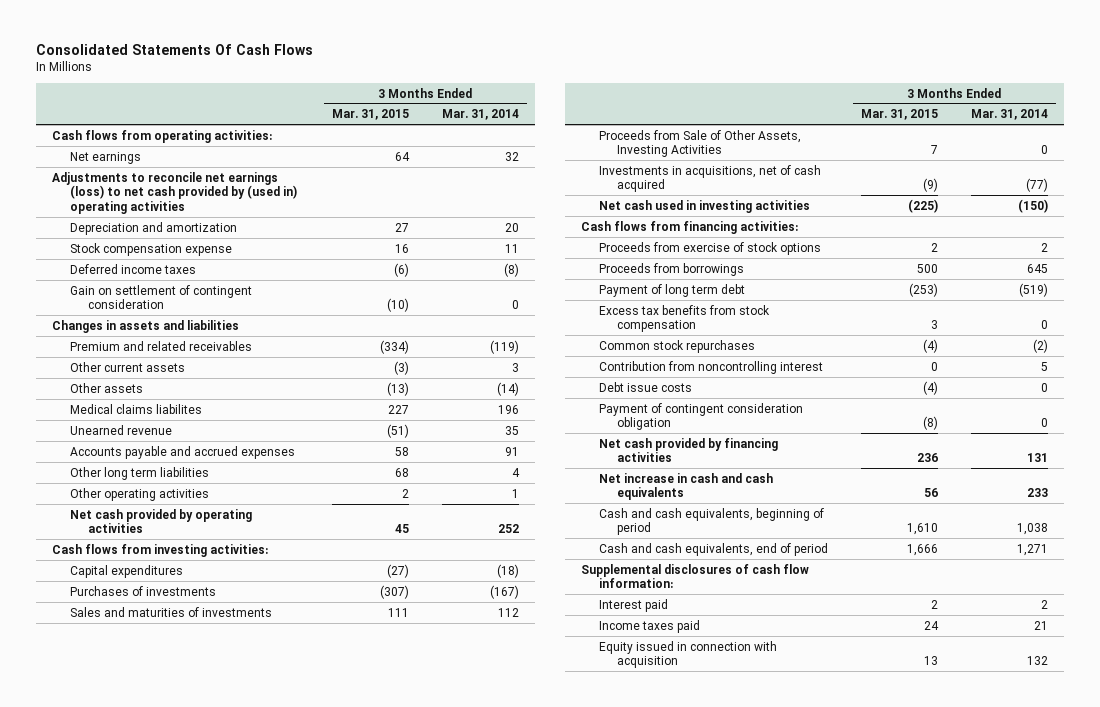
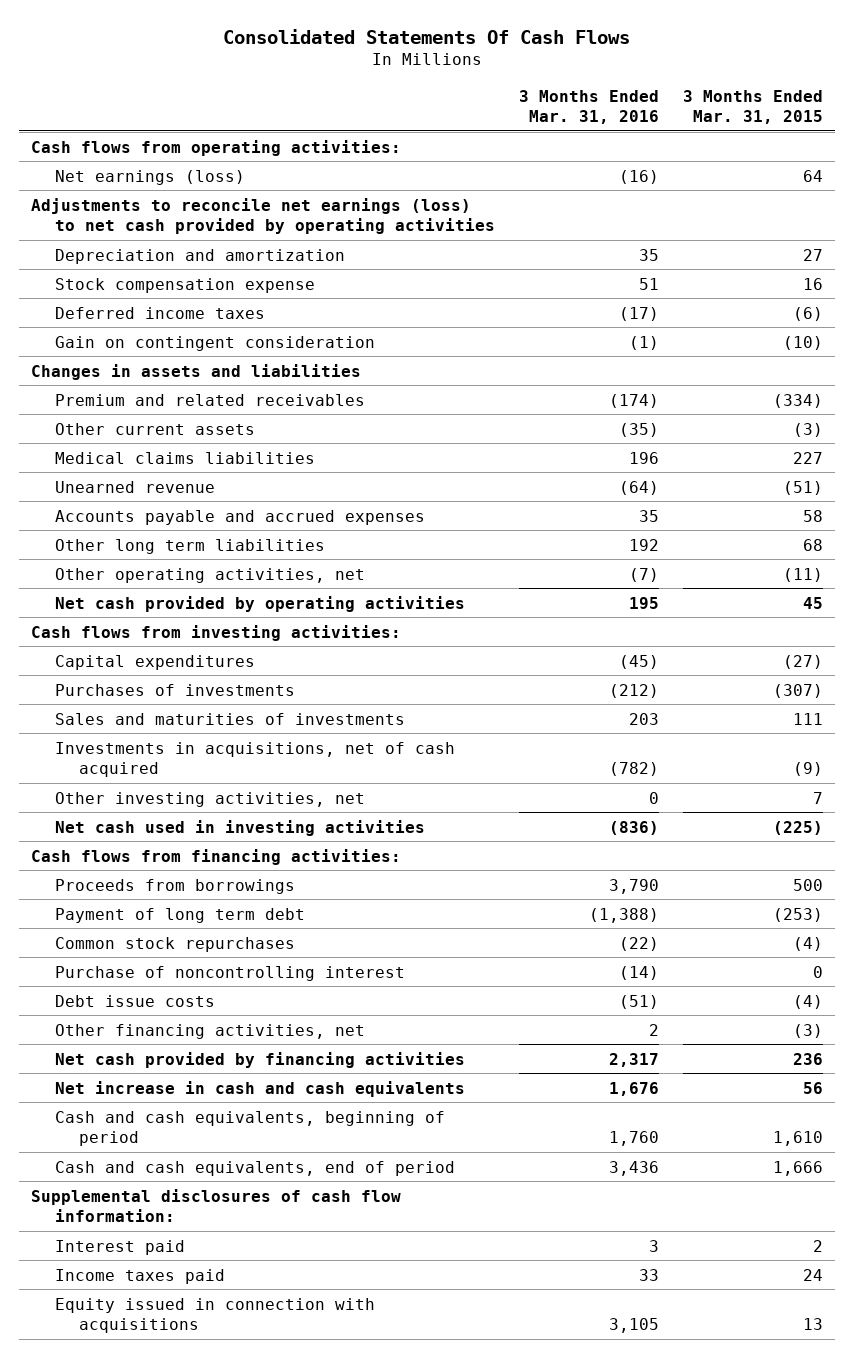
[441,109,519,121] Mar. 31, 2014 -> none
none -> [519,89,660,124] 3 Months Ended Mar. 31, 2016
[70,151,142,164] Net earnings -> [55,169,246,185] Net earnings (loss)
[52,171,298,214] Adjustments to reconcile net earnings (loss) to net cash provided by (used in) operating activities -> [30,197,496,234] Adjustments to reconcile net earnings (loss) to net cash provided by operating activities
[70,284,253,310] Gain on settlement of contingent consideration -> [55,335,376,351] Gain on contingent consideration
[70,382,144,393] Other assets -> none
[70,403,203,414] Medical claims liabilites -> [55,451,316,464] Medical claims liabilities
[70,487,210,501] Other operating activities -> [55,567,366,583] Other operating activities, net
[401,488,409,498] 2 -> [783,567,824,582] (11)
[599,129,802,158] Proceeds from Sale of Other Assets, Investing Activities -> none
none -> [55,791,366,807] Other investing activities, net
[599,241,822,255] Proceeds from exercise of stock options -> none
[599,304,771,333] Excess tax benefits from stock compensation -> none
[599,360,824,374] Contribution from noncontrolling interest -> none
none -> [55,965,406,981] Purchase of noncontrolling interest
[599,402,804,431] Payment of contingent consideration obligation -> none
none -> [55,1023,366,1039] Other financing activities, net
[599,640,778,669] Equity issued in connection with acquisition -> [55,1297,376,1333] Equity issued in connection with acquisitions

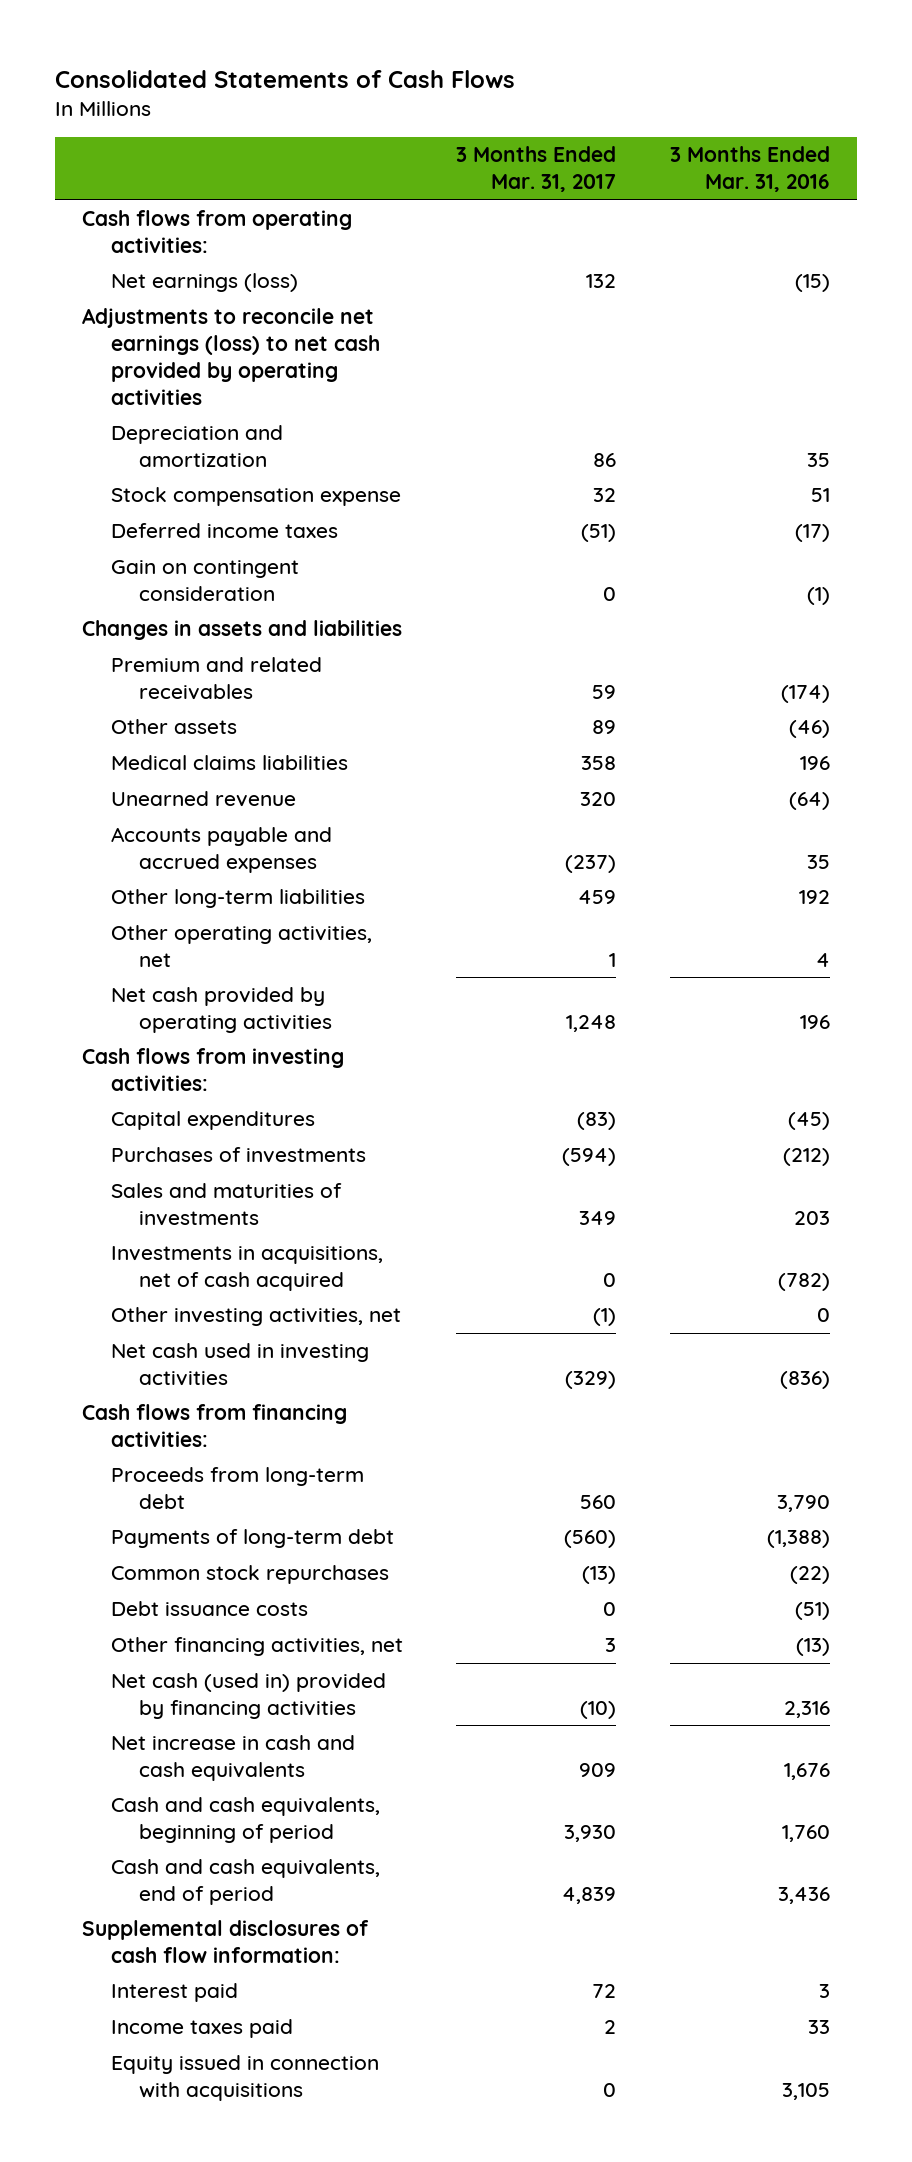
[223,28,631,44] Consolidated Statements Of Cash Flows -> [55,69,516,88] Consolidated Statements of Cash Flows
[683,89,824,124] 3 Months Ended Mar. 31, 2015 -> none
none -> [456,146,617,193] 3 Months Ended Mar. 31, 2017
[619,169,660,184] (16) -> [794,274,830,293] (15)
[55,422,256,435] Other current assets -> [110,719,237,735] Other assets
[619,422,660,437] (35) -> [788,720,830,739] (46)
[55,538,326,554] Other long term liabilities -> [110,889,365,909] Other long-term liabilities
[629,567,660,582] (7) -> [815,953,830,968] 4
[629,596,660,609] 195 -> [799,1015,830,1030] 196
[55,878,296,894] Proceeds from borrowings -> [110,1467,364,1510] Proceeds from long-term debt
[55,907,306,923] Payment of long term debt -> [110,1529,394,1549] Payments of long-term debt
[55,965,406,981] Purchase of noncontrolling interest -> none
[55,994,216,1007] Debt issue costs -> [110,1601,308,1617] Debt issuance costs
[649,1023,660,1036] 2 -> [795,1638,830,1657] (13)
[55,1051,466,1068] Net cash provided by financing activities -> [110,1673,386,1720] Net cash (used in) provided by financing activities
[609,1052,660,1067] 2,317 -> [783,1701,830,1719] 2,316

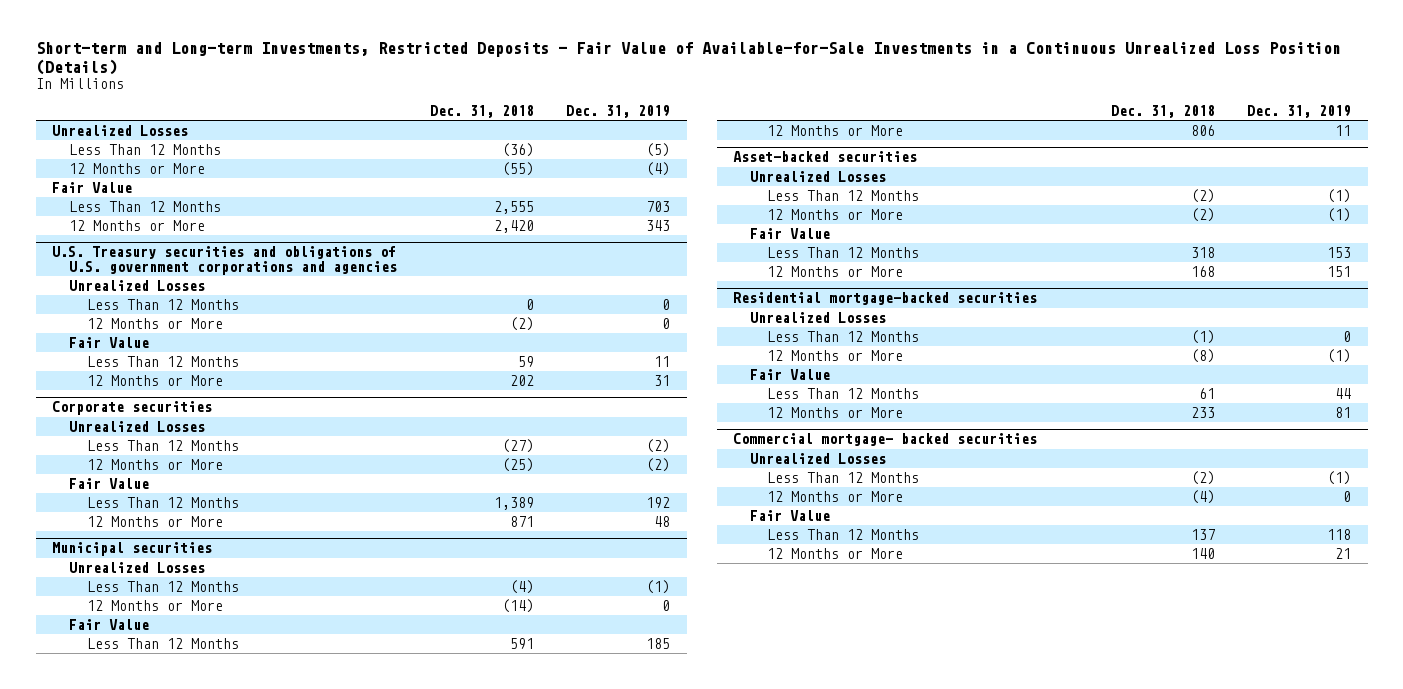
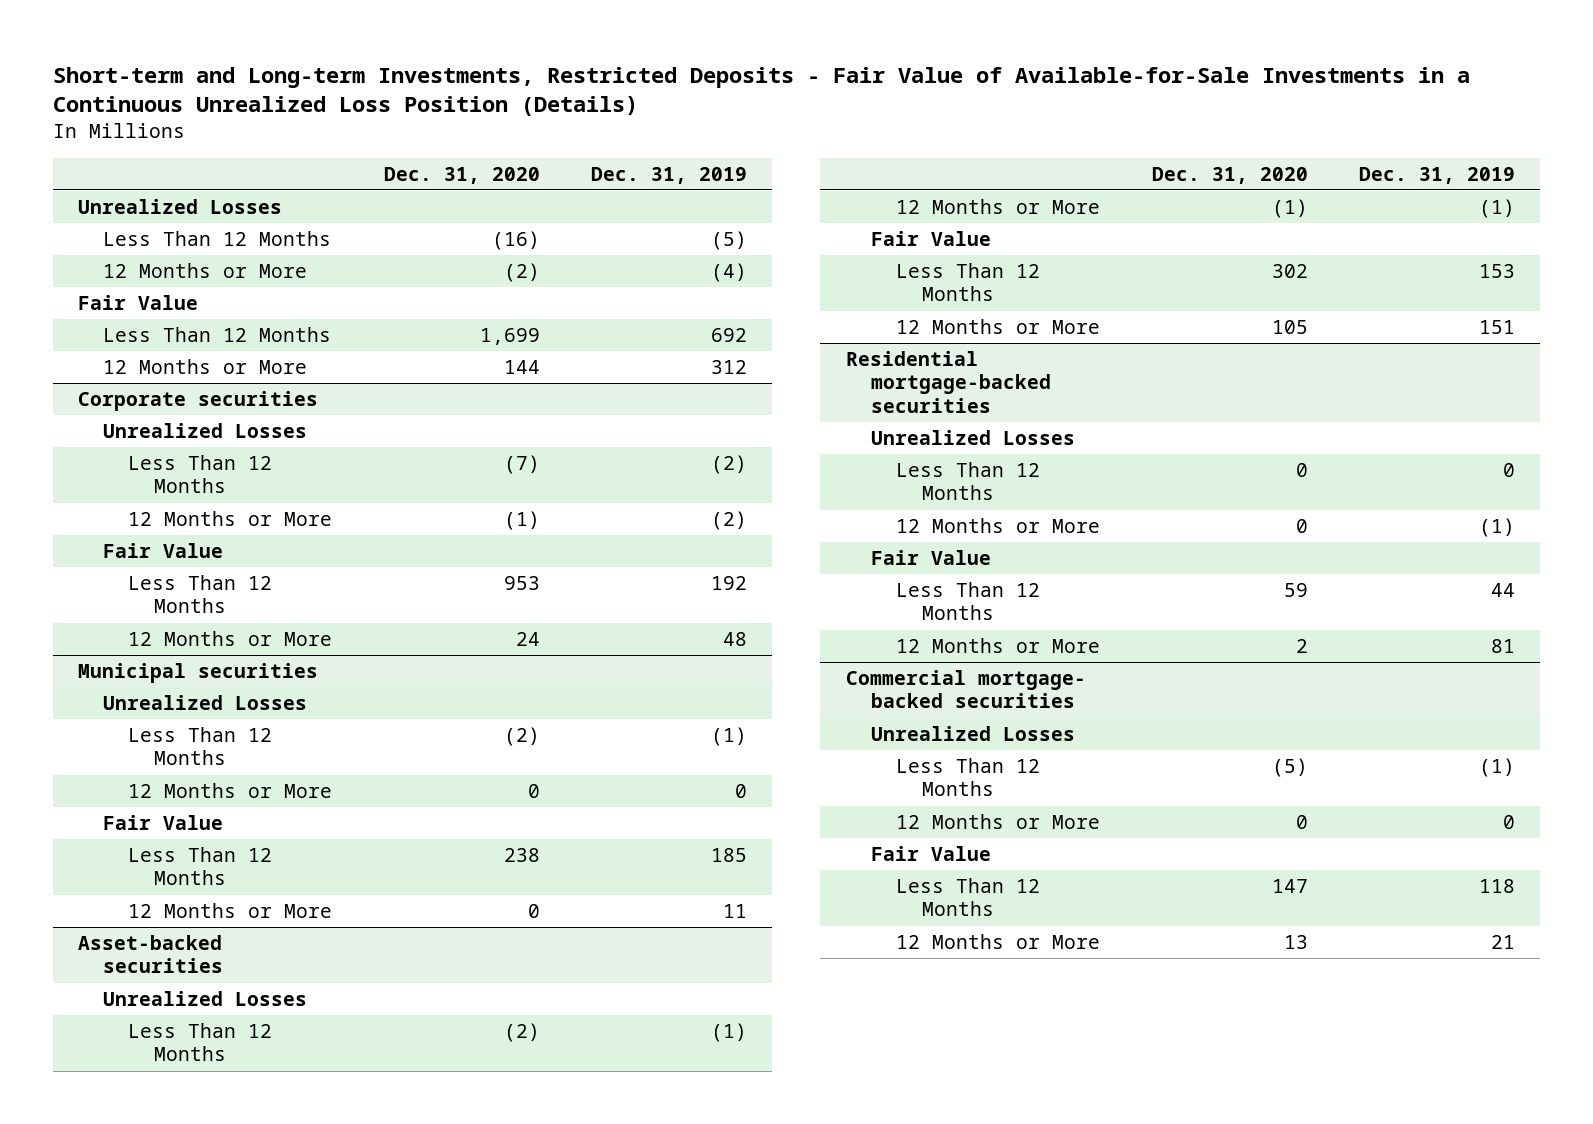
[429,105,534,119] Dec. 31, 2018 -> none
none -> [383,166,540,184] Dec. 31, 2020
[51,246,398,276] U.S. Treasury securities and obligations of U.S. government corporations and agencies -> none
[69,280,206,292] Unrealized Losses -> none
[86,299,239,311] Less Than 12 Months -> none
[86,318,223,330] 12 Months or More -> none
[69,337,150,349] Fair Value -> none
[86,356,239,368] Less Than 12 Months -> none
[86,375,223,387] 12 Months or More -> none
[646,201,671,213] 703 -> [710,328,747,343] 692
[646,220,671,232] 343 -> [710,360,747,375] 312

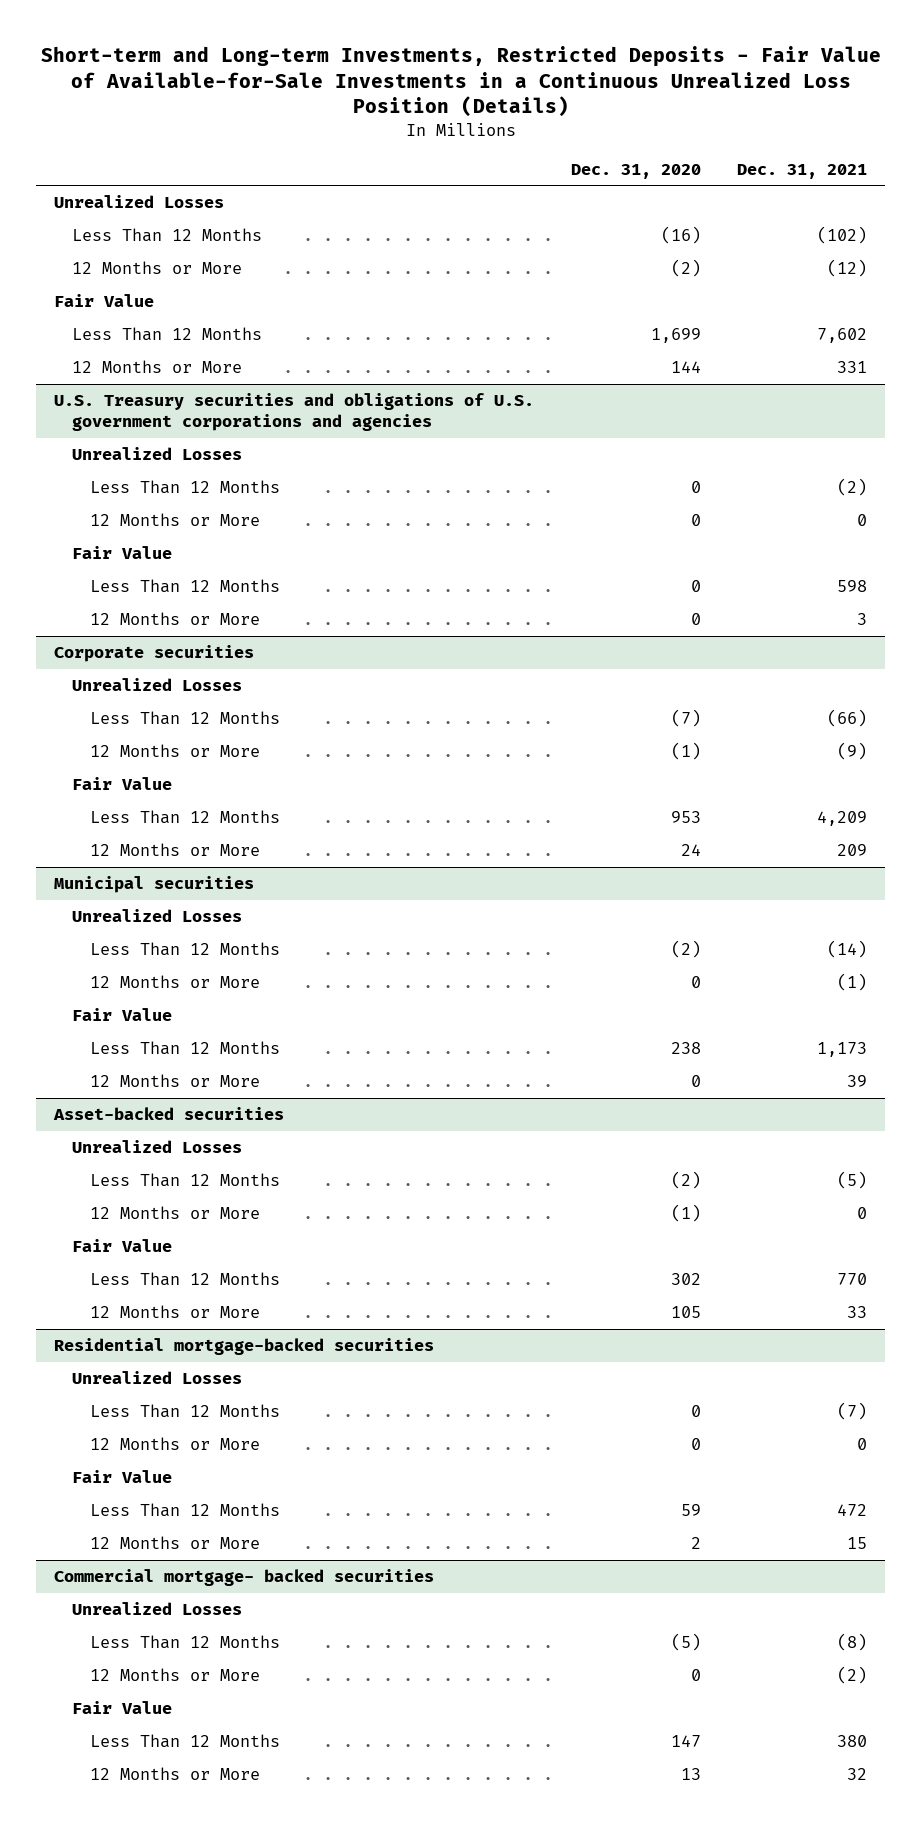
[590,166,747,184] Dec. 31, 2019 -> none
none -> [736,163,867,179] Dec. 31, 2021
none -> [54,393,535,432] U.S. Treasury securities and obligations of U.S. government corporations and agencies
none -> [72,447,243,461] Unrealized Losses
none -> [89,480,280,495] Less Than 12 Months
none -> [89,513,260,527] 12 Months or More
none -> [72,546,173,560] Fair Value
none -> [89,579,280,594] Less Than 12 Months
none -> [89,612,260,626] 12 Months or More

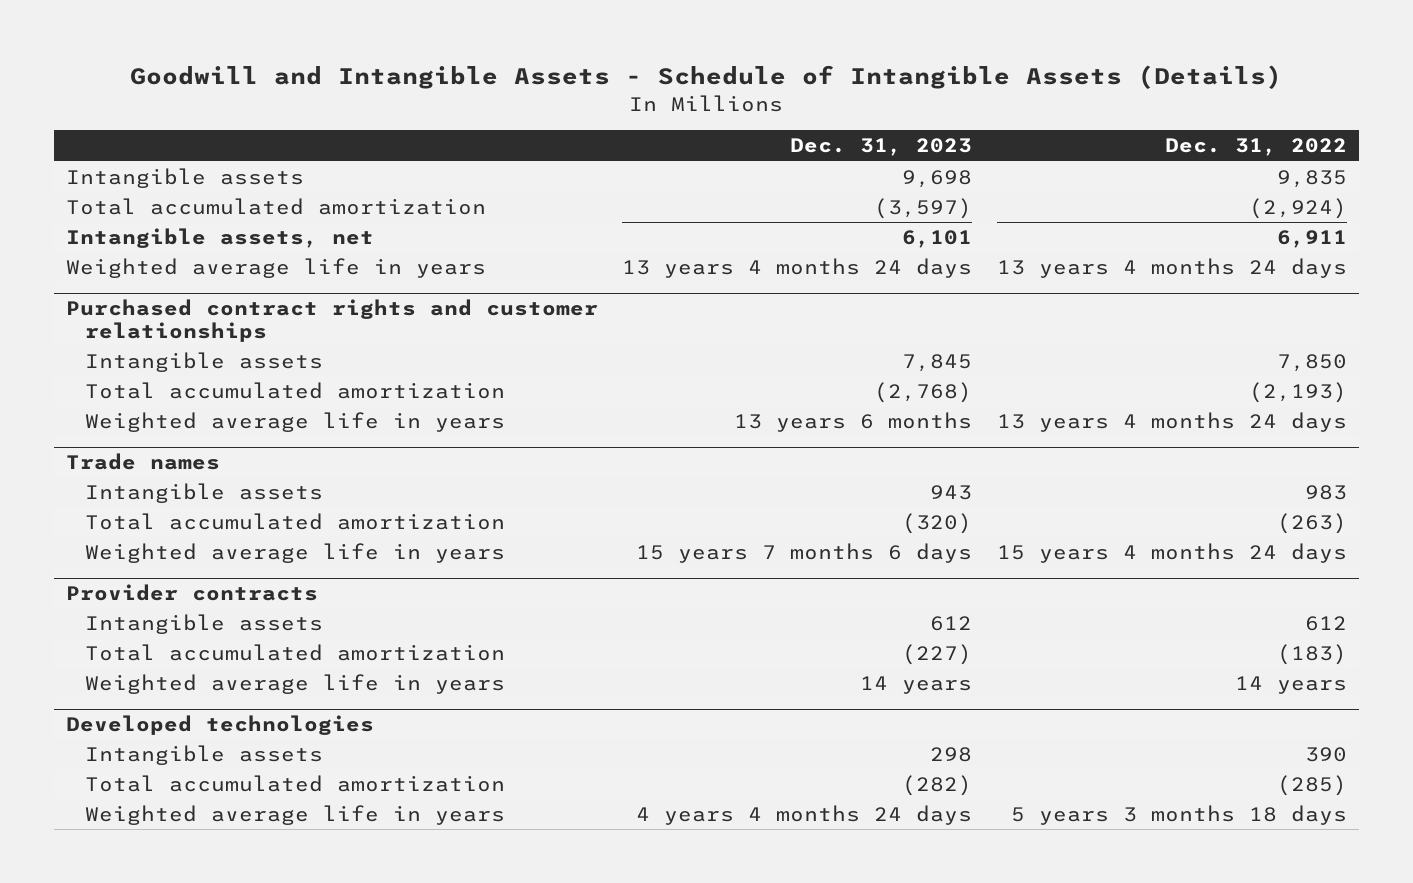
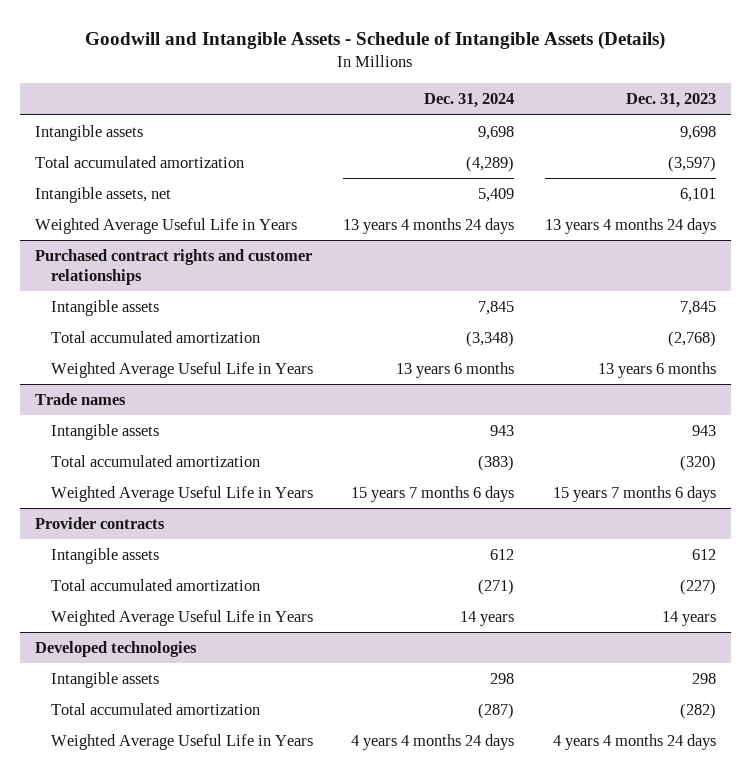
[1164,138,1347,157] Dec. 31, 2022 -> none
none -> [424,93,515,109] Dec. 31, 2024
[66,257,487,278] Weighted average life in years -> [34,218,297,235] Weighted Average Useful Life in Years
[84,411,505,432] Weighted average life in years -> [50,362,313,379] Weighted Average Useful Life in Years
[84,542,505,563] Weighted average life in years -> [50,486,313,503] Weighted Average Useful Life in Years
[84,673,505,694] Weighted average life in years -> [50,610,313,627] Weighted Average Useful Life in Years
[84,804,505,825] Weighted average life in years -> [50,734,313,751] Weighted Average Useful Life in Years

